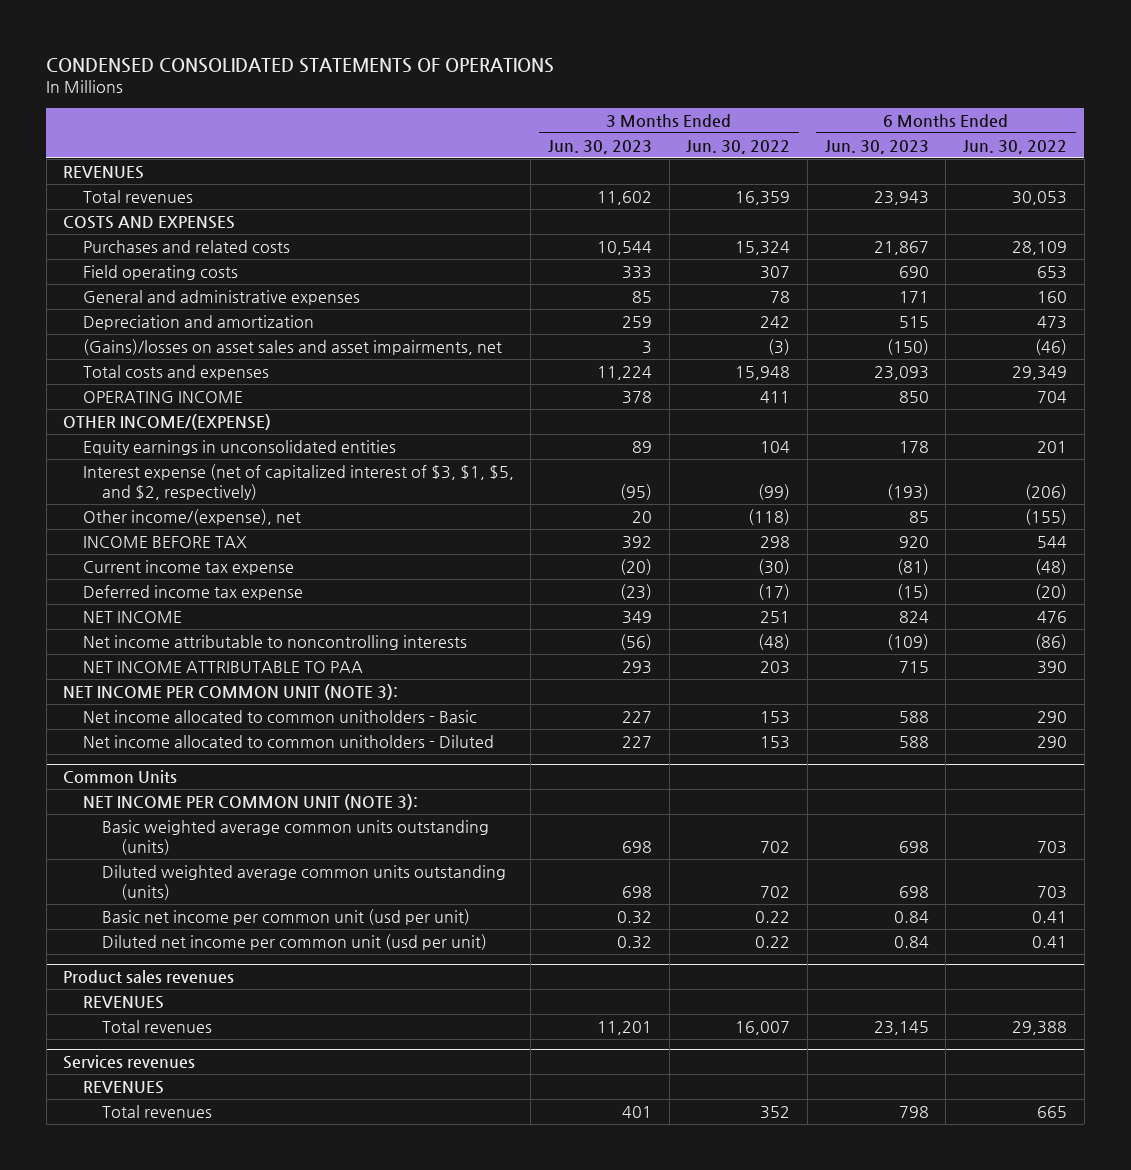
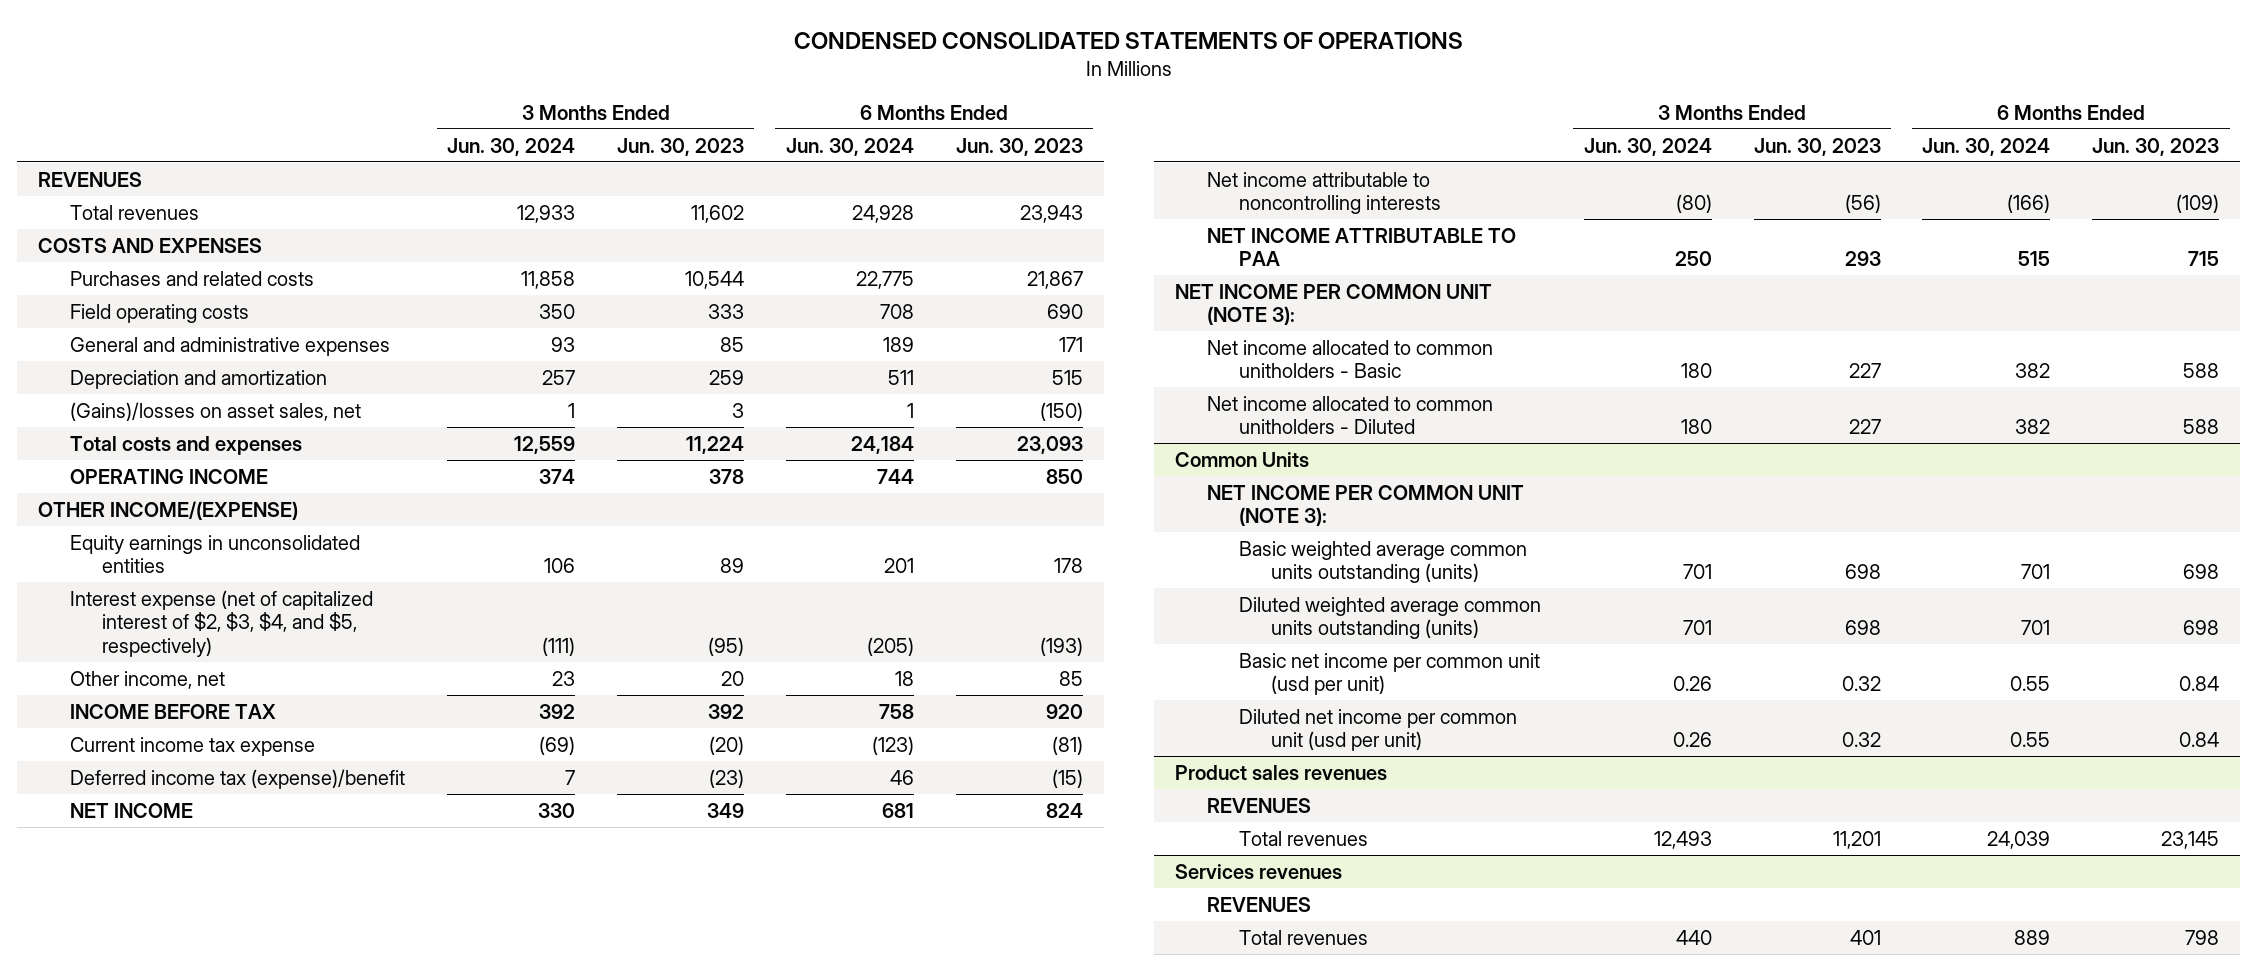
[686,139,791,154] Jun. 30, 2022 -> none
[963,139,1068,154] Jun. 30, 2022 -> none
none -> [447,137,576,156] Jun. 30, 2024
none -> [785,137,914,156] Jun. 30, 2024
[82,339,502,356] (Gains)/losses on asset sales and asset impairments, net -> [70,401,362,421] (Gains)/losses on asset sales, net
[82,464,514,501] Interest expense (net of capitalized interest of $3, $1, $5, and $2, respectively) -> [70,589,374,657] Interest expense (net of capitalized interest of $2, $3, $4, and $5, respectively)
[82,509,301,526] Other income/(expense), net -> [70,670,226,689] Other income, net
[82,585,303,601] Deferred income tax expense -> [70,768,406,789] Deferred income tax (expense)/benefit

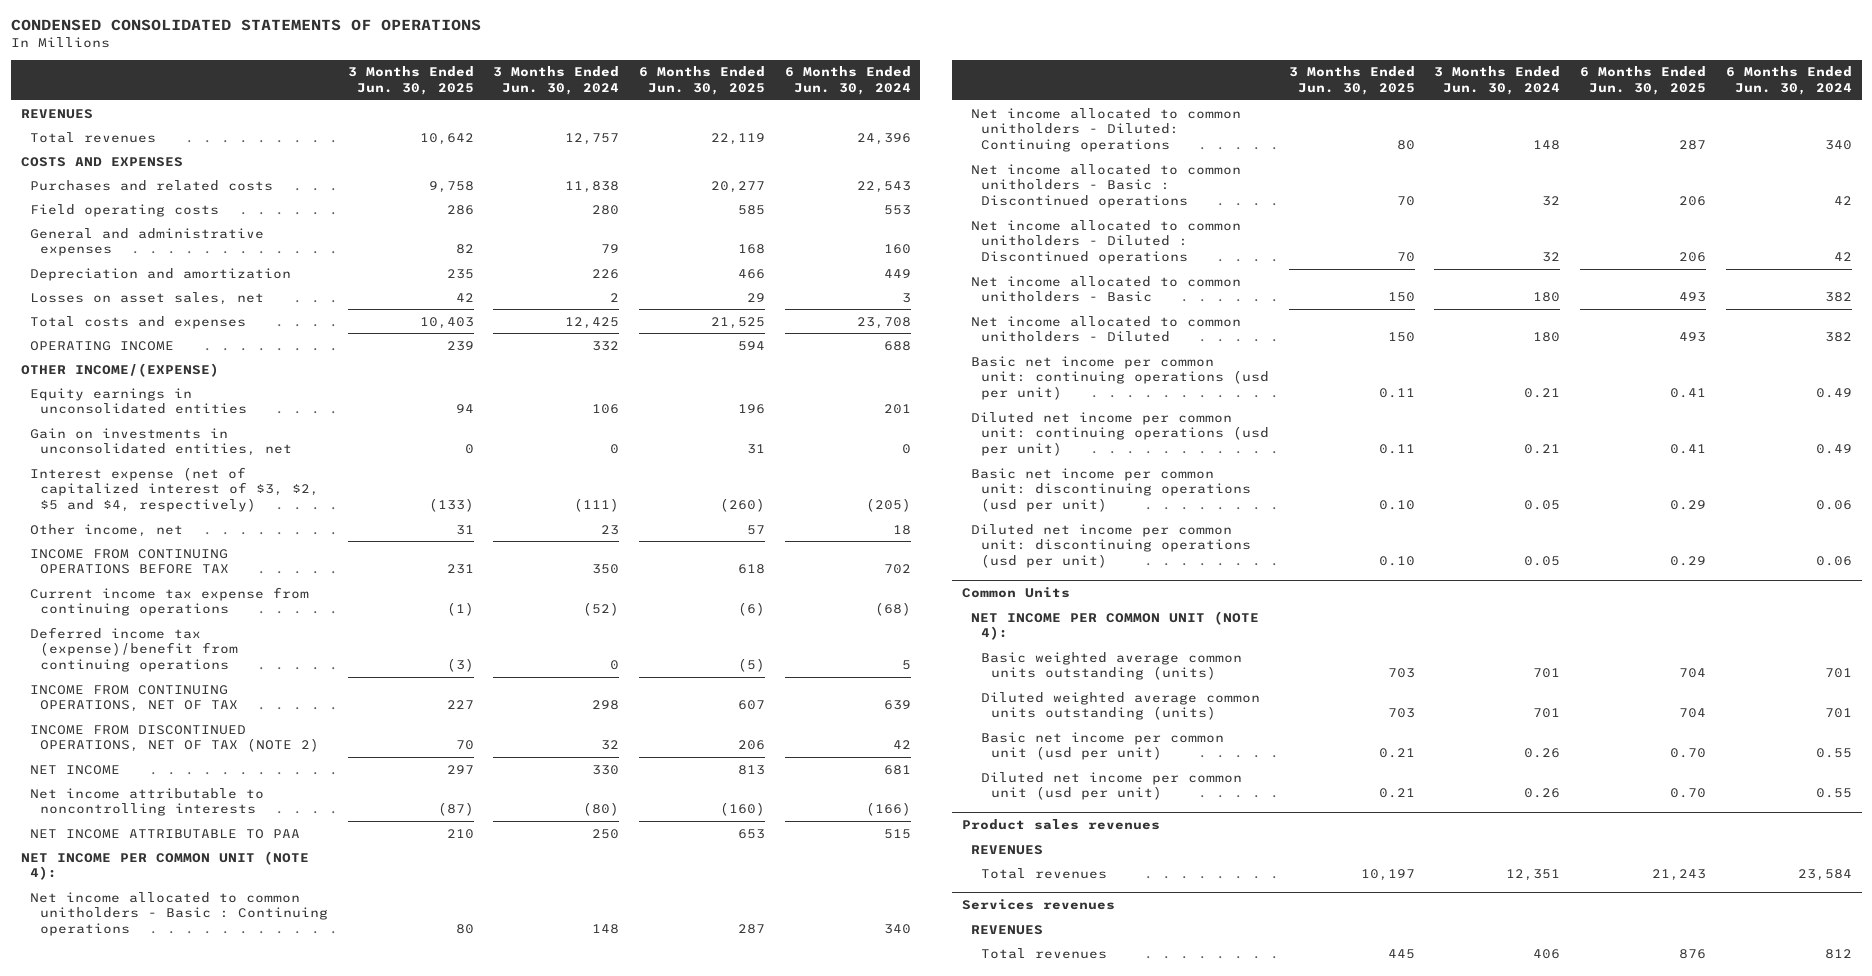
[617,137,745,156] Jun. 30, 2023 -> none
[955,137,1083,156] Jun. 30, 2023 -> none
none -> [347,66,474,96] 3 Months Ended Jun. 30, 2025
none -> [638,66,765,96] 6 Months Ended Jun. 30, 2025
[517,204,576,223] 12,933 -> [565,132,620,145] 12,757
[851,204,914,223] 24,928 -> [856,132,911,145] 24,396
[521,270,576,289] 11,858 -> [565,180,620,193] 11,838
[855,270,914,289] 22,775 -> [856,180,911,193] 22,543
[539,303,576,319] 350 -> [592,204,620,215] 280
[879,303,914,319] 708 -> [883,204,911,215] 553
[551,336,576,352] 93 -> [601,244,620,254] 79
[882,336,914,352] 189 -> [883,244,911,255] 160
[542,369,576,385] 257 -> [592,268,620,279] 226
[887,369,914,385] 511 -> [883,268,911,278] 449
[70,401,362,421] (Gains)/losses on asset sales, net -> [30,291,265,305] Losses on asset sales, net
[568,402,576,418] 1 -> [610,292,620,302] 2
[906,402,914,418] 1 -> [901,292,911,303] 3
[514,435,576,454] 12,559 -> [565,316,620,329] 12,425
[850,435,914,454] 24,184 -> [856,316,911,329] 23,708
[539,468,576,484] 374 -> [592,340,620,351] 332
[876,468,914,484] 744 -> [883,340,911,351] 688
none -> [30,427,292,457] Gain on investments in unconsolidated entities, net
[70,589,374,657] Interest expense (net of capitalized interest of $2, $3, $4, and $5, respectively) -> [30,466,319,513] Interest expense (net of capitalized interest of $3, $2, $5 and $4, respectively)
[70,703,277,719] INCOME BEFORE TAX -> [30,548,229,575] INCOME FROM CONTINUING OPERATIONS BEFORE TAX
[539,703,576,719] 392 -> [592,564,620,575] 350
[878,703,914,719] 758 -> [883,564,911,575] 702
[70,736,316,756] Current income tax expense -> [30,586,310,617] Current income tax expense from continuing operations
[539,735,576,755] (69) -> [583,602,620,617] (52)
[871,735,914,755] (123) -> [874,602,911,617] (68)
[70,768,406,789] Deferred income tax (expense)/benefit -> [30,626,238,673] Deferred income tax (expense)/benefit from continuing operations
[565,769,576,785] 7 -> [610,660,620,671] 0
[889,769,914,785] 46 -> [901,660,911,671] 5
none -> [30,684,238,713] INCOME FROM CONTINUING OPERATIONS, NET OF TAX
none -> [30,724,319,753] INCOME FROM DISCONTINUED OPERATIONS, NET OF TAX (NOTE 2)
[1174,283,1492,326] NET INCOME PER COMMON UNIT (NOTE 3): -> [20,850,309,881] NET INCOME PER COMMON UNIT (NOTE 4):
none -> [30,891,328,937] Net income allocated to common unitholders - Basic : Continuing operations
none -> [971,107,1242,153] Net income allocated to common unitholders - Diluted: Continuing operations
none -> [971,163,1242,209] Net income allocated to common unitholders - Basic : Discontinued operations
none -> [971,219,1242,265] Net income allocated to common unitholders - Diluted : Discontinued operations
none -> [971,355,1270,401] Basic net income per common unit: continuing operations (usd per unit)
none -> [971,411,1270,457] Diluted net income per common unit: continuing operations (usd per unit)
none -> [971,467,1252,513] Basic net income per common unit: discontinuing operations (usd per unit)
none -> [971,523,1252,569] Diluted net income per common unit: discontinuing operations (usd per unit)
[1206,484,1524,527] NET INCOME PER COMMON UNIT (NOTE 3): -> [971,610,1260,641] NET INCOME PER COMMON UNIT (NOTE 4):
[1653,830,1712,849] 12,493 -> [1506,868,1561,881] 12,351
[1987,830,2051,849] 24,039 -> [1797,868,1852,881] 23,584
[1675,929,1712,945] 440 -> [1533,948,1561,959] 406
[2014,929,2051,945] 889 -> [1824,948,1852,959] 812

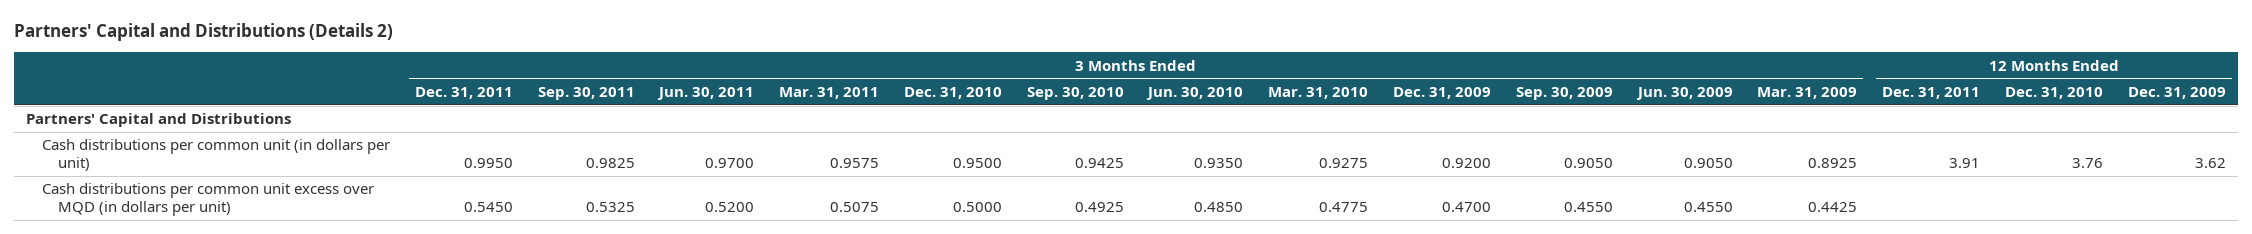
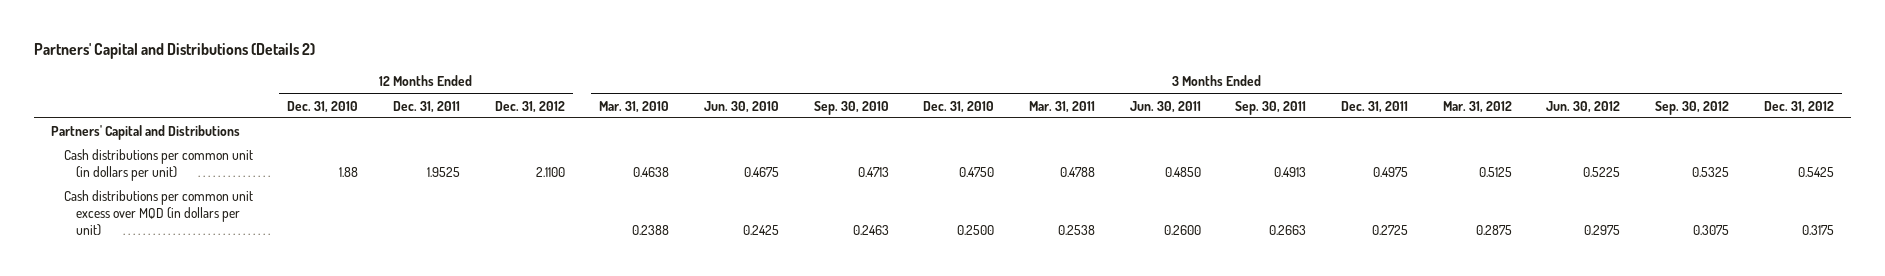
[1393,86,1492,99] Dec. 31, 2009 -> none
[1515,86,1613,100] Sep. 30, 2009 -> none
[1635,86,1733,100] Jun. 30, 2009 -> none
[1757,86,1858,99] Mar. 31, 2009 -> none
[2127,86,2226,99] Dec. 31, 2009 -> none
none -> [494,100,565,113] Dec. 31, 2012
none -> [1442,100,1512,113] Mar. 31, 2012
none -> [1546,100,1621,113] Jun. 30, 2012
none -> [1654,100,1729,115] Sep. 30, 2012
none -> [1763,100,1834,113] Dec. 31, 2012
[463,158,513,169] 0.9950 -> [1373,166,1409,177] 0.4975
[585,158,635,169] 0.9825 -> [1274,166,1307,177] 0.4913
[705,158,755,169] 0.9700 -> [1164,166,1201,177] 0.4850
[830,158,880,169] 0.9575 -> [1060,166,1096,177] 0.4788
[952,158,1002,169] 0.9500 -> [959,166,995,177] 0.4750
[1074,158,1124,169] 0.9425 -> [857,166,889,177] 0.4713
[1194,158,1244,169] 0.9350 -> [744,166,780,177] 0.4675
[1319,158,1369,169] 0.9275 -> [633,166,670,177] 0.4638
[1949,158,1981,169] 3.91 -> [427,166,461,177] 1.9525
[2071,158,2103,169] 3.76 -> [339,166,359,177] 1.88
[463,202,513,213] 0.5450 -> [1372,224,1409,235] 0.2725
[585,202,635,213] 0.5325 -> [1269,224,1307,235] 0.2663
[705,202,755,213] 0.5200 -> [1163,224,1201,235] 0.2600
[830,202,880,213] 0.5075 -> [1058,224,1096,235] 0.2538
[952,202,1002,213] 0.5000 -> [957,224,995,235] 0.2500
[1074,202,1124,213] 0.4925 -> [852,224,889,235] 0.2463
[1194,202,1244,213] 0.4850 -> [743,224,780,235] 0.2425
[1319,202,1369,213] 0.4775 -> [632,224,670,235] 0.2388

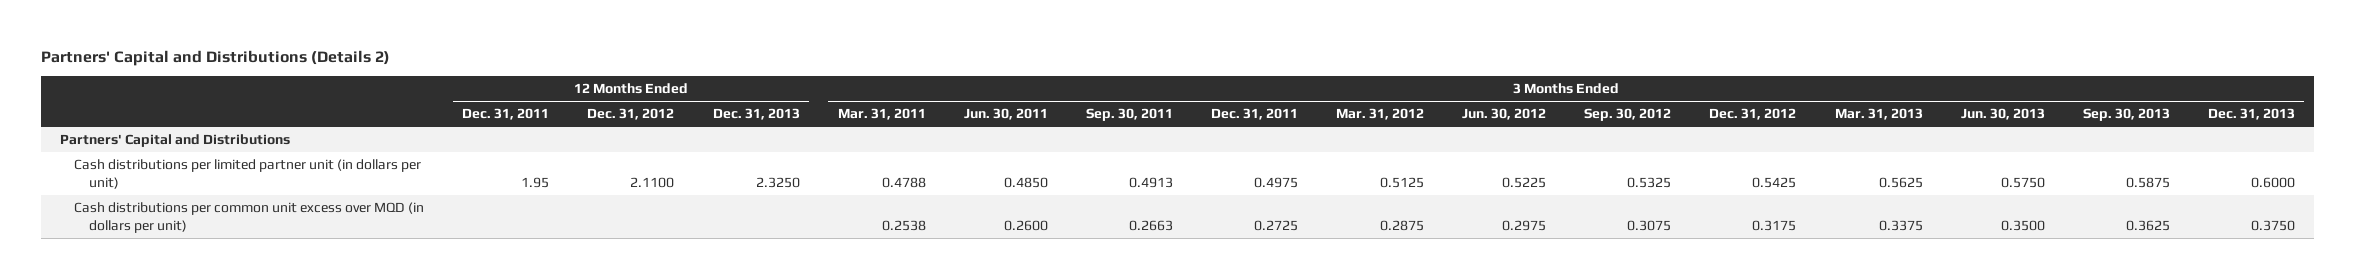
[287,100,359,113] Dec. 31, 2010 -> none
[599,100,670,113] Mar. 31, 2010 -> none
[704,100,780,113] Jun. 30, 2010 -> none
[813,100,889,115] Sep. 30, 2010 -> none
[923,100,995,113] Dec. 31, 2010 -> none
none -> [712,108,800,121] Dec. 31, 2013
none -> [1834,108,1923,121] Mar. 31, 2013
none -> [1960,108,2045,121] Jun. 30, 2013
none -> [2082,108,2170,122] Sep. 30, 2013
none -> [2207,108,2295,121] Dec. 31, 2013
[63,149,253,181] Cash distributions per common unit (in dollars per unit) -> [74,159,422,189] Cash distributions per limited partner unit (in dollars per unit)
[427,166,461,177] 1.9525 -> [521,176,550,188] 1.95

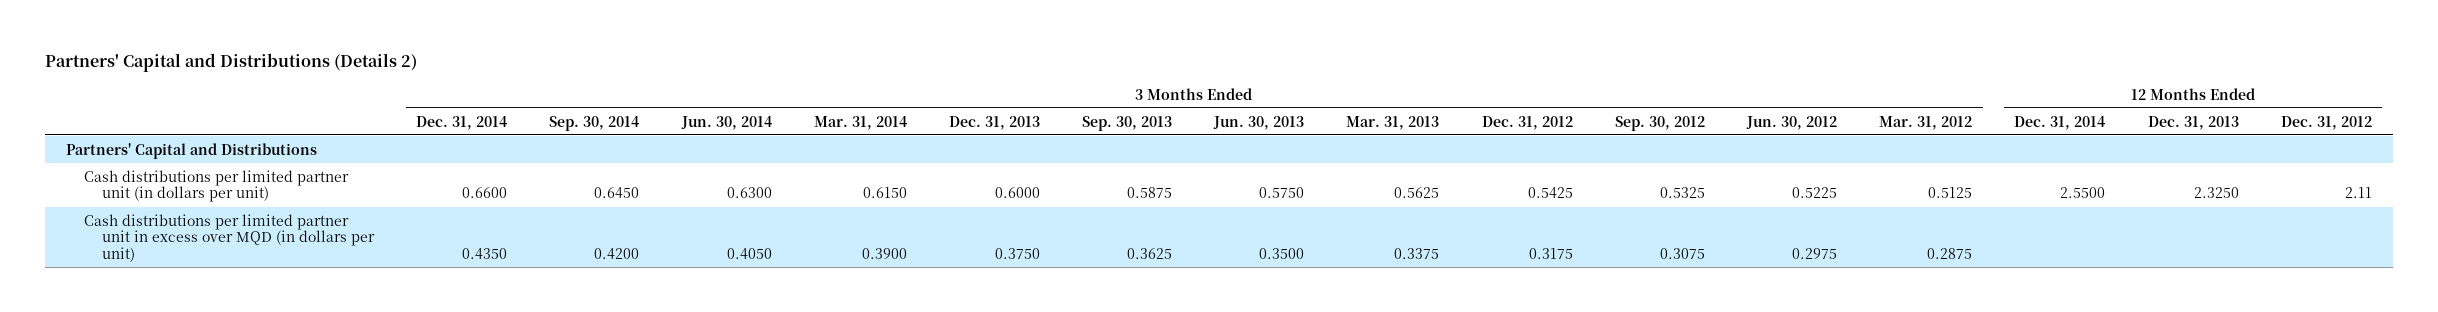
[462,108,550,121] Dec. 31, 2011 -> none
[837,108,926,121] Mar. 31, 2011 -> none
[963,108,1048,121] Jun. 30, 2011 -> none
[1085,108,1173,122] Sep. 30, 2011 -> none
[1210,108,1298,121] Dec. 31, 2011 -> none
none -> [416,115,508,130] Dec. 31, 2014
none -> [549,115,640,131] Sep. 30, 2014
none -> [680,115,772,130] Jun. 30, 2014
none -> [813,115,907,130] Mar. 31, 2014
none -> [2014,115,2106,130] Dec. 31, 2014
[630,176,675,188] 2.1100 -> [2344,187,2372,199] 2.11
[74,202,425,233] Cash distributions per common unit excess over MQD (in dollars per unit) -> [83,213,376,262] Cash distributions per limited partner unit in excess over MQD (in dollars per unit)

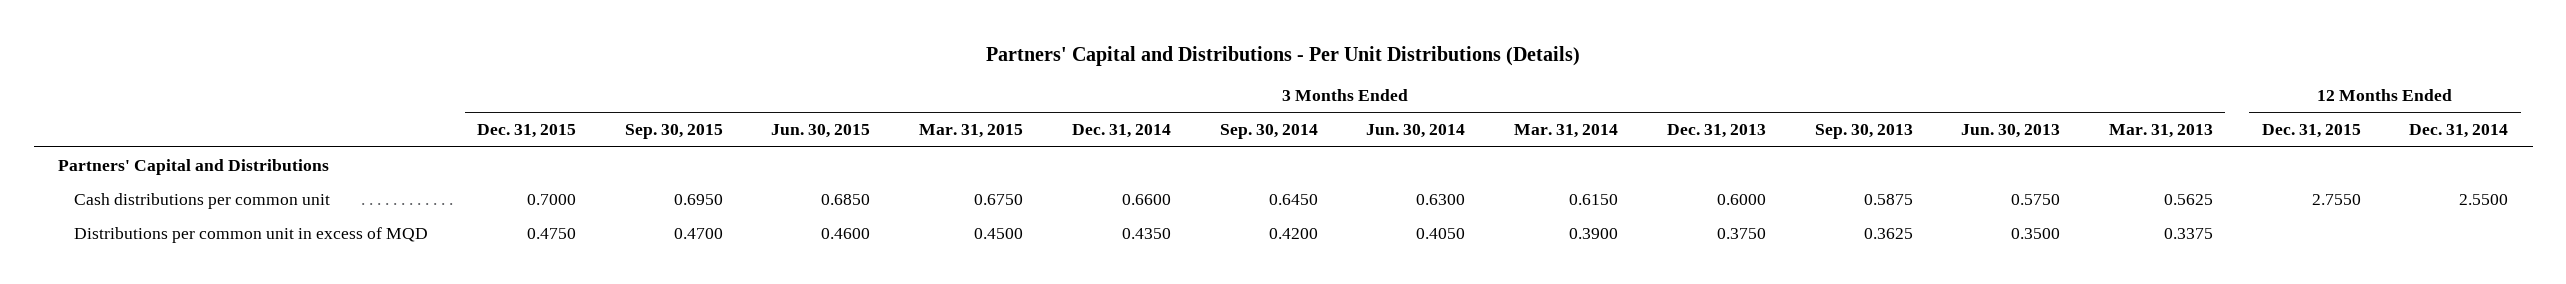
[44,52,417,72] Partners' Capital and Distributions (Details 2) -> [986,45,1581,66] Partners' Capital and Distributions - Per Unit Distributions (Details)
[1481,115,1573,130] Dec. 31, 2012 -> none
[1614,115,1705,131] Sep. 30, 2012 -> none
[1746,115,1838,130] Jun. 30, 2012 -> none
[1879,115,1973,130] Mar. 31, 2012 -> none
[2147,115,2239,130] Dec. 31, 2013 -> none
[2280,115,2372,130] Dec. 31, 2012 -> none
none -> [476,124,576,139] Dec. 31, 2015
none -> [624,124,723,140] Sep. 30, 2015
none -> [771,124,871,139] Jun. 30, 2015
none -> [919,124,1024,139] Mar. 31, 2015
none -> [2261,124,2361,139] Dec. 31, 2015
[83,169,349,203] Cash distributions per limited partner unit (in dollars per unit) -> [74,192,331,209] Cash distributions per common unit
[83,213,376,262] Cash distributions per limited partner unit in excess over MQD (in dollars per unit) -> [74,226,429,243] Distributions per common unit in excess of MQD

